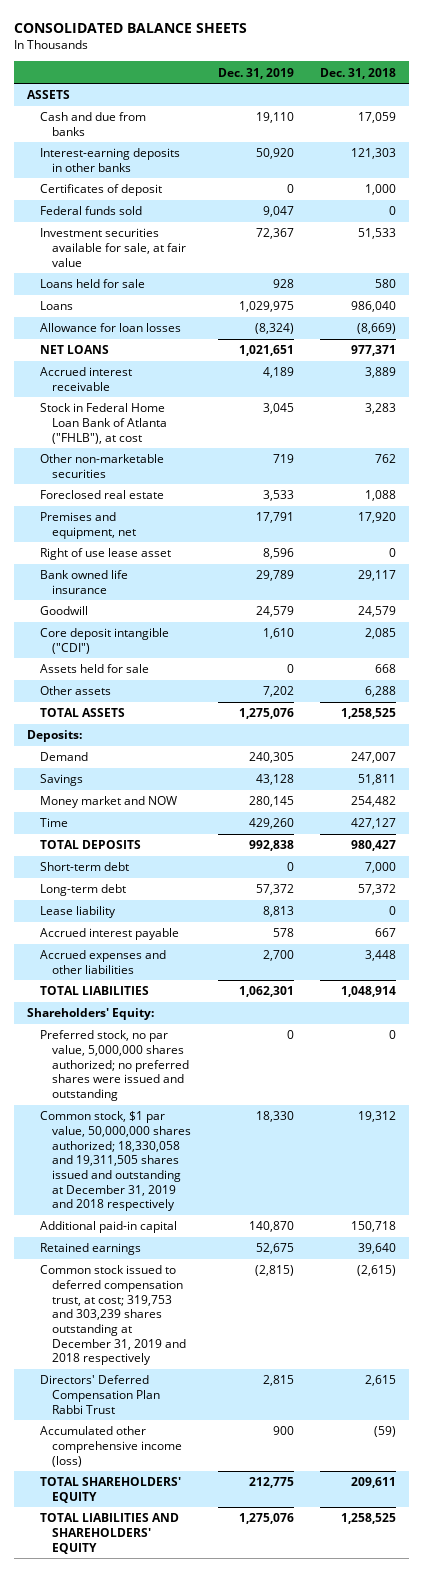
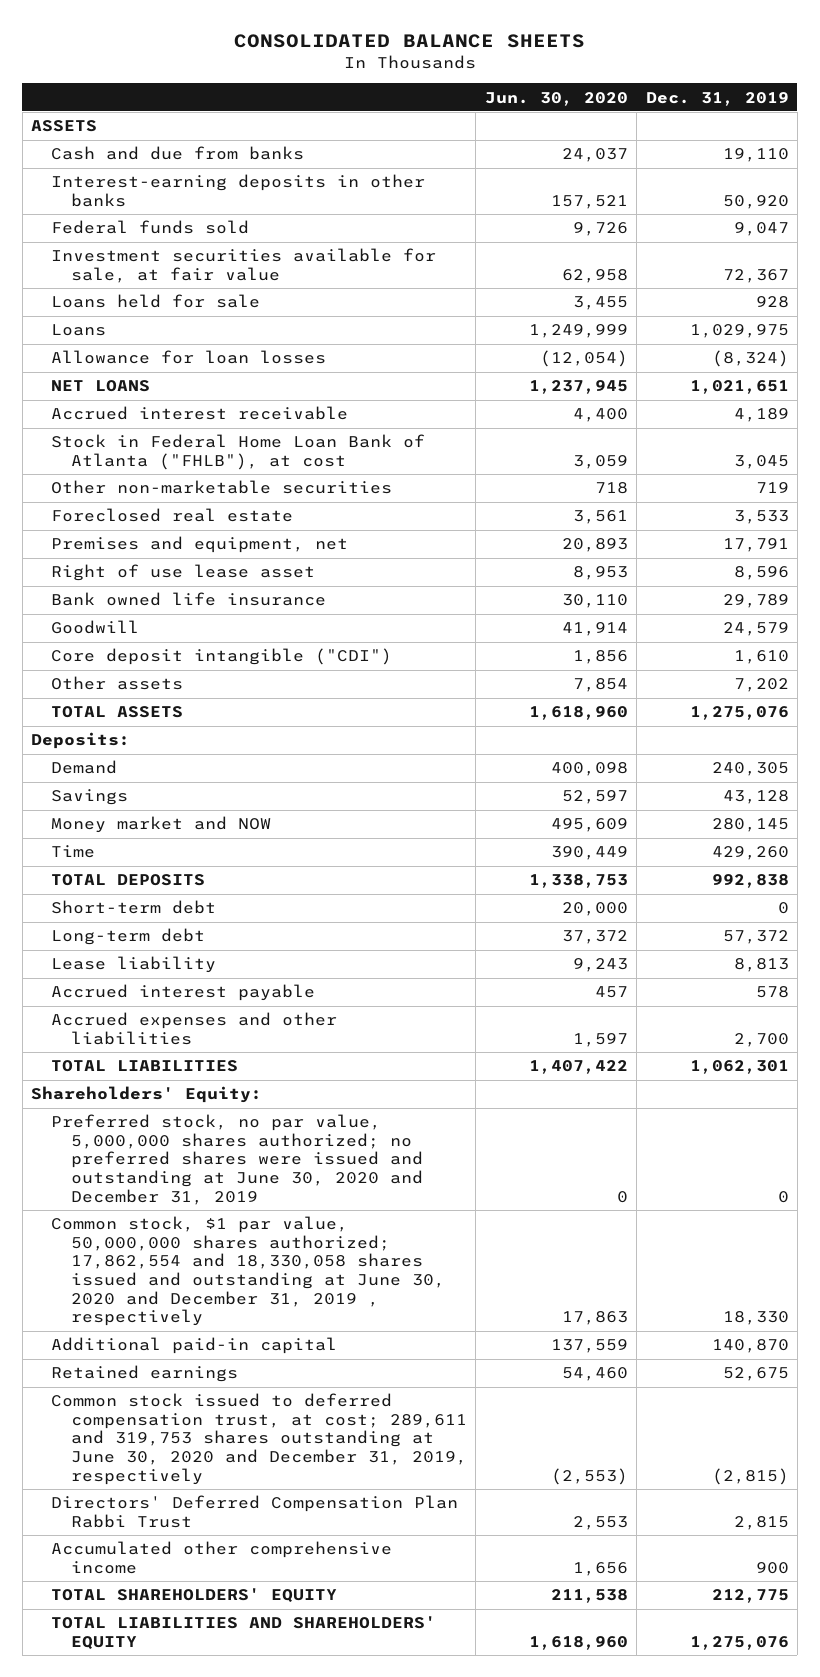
[319,67,396,79] Dec. 31, 2018 -> none
none -> [484,91,628,106] Jun. 30, 2020
[39,184,162,197] Certificates of deposit -> none
[39,664,149,674] Assets held for sale -> none
[39,1030,190,1101] Preferred stock, no par value, 5,000,000 shares authorized; no preferred shares were issued and outstanding -> [51,1114,424,1205] Preferred stock, no par value, 5,000,000 shares authorized; no preferred shares were issued and outstanding at June 30, 2020 and December 31, 2019
[39,1111,192,1212] Common stock, $1 par value, 50,000,000 shares authorized; 18,330,058 and 19,311,505 shares issued and outstanding at December 31, 2019 and 2018 respectively -> [51,1216,446,1327] Common stock, $1 par value, 50,000,000 shares authorized; 17,862,554 and 18,330,058 shares issued and outstanding at June 30, 2020 and December 31, 2019 , respectively
[39,1265,187,1366] Common stock issued to deferred compensation trust, at cost; 319,753 and 303,239 shares outstanding at December 31, 2019 and 2018 respectively -> [51,1393,468,1485] Common stock issued to deferred compensation trust, at cost; 289,611 and 319,753 shares outstanding at June 30, 2020 and December 31, 2019, respectively
[39,1426,183,1467] Accumulated other comprehensive income (loss) -> [51,1541,393,1574] Accumulated other comprehensive income

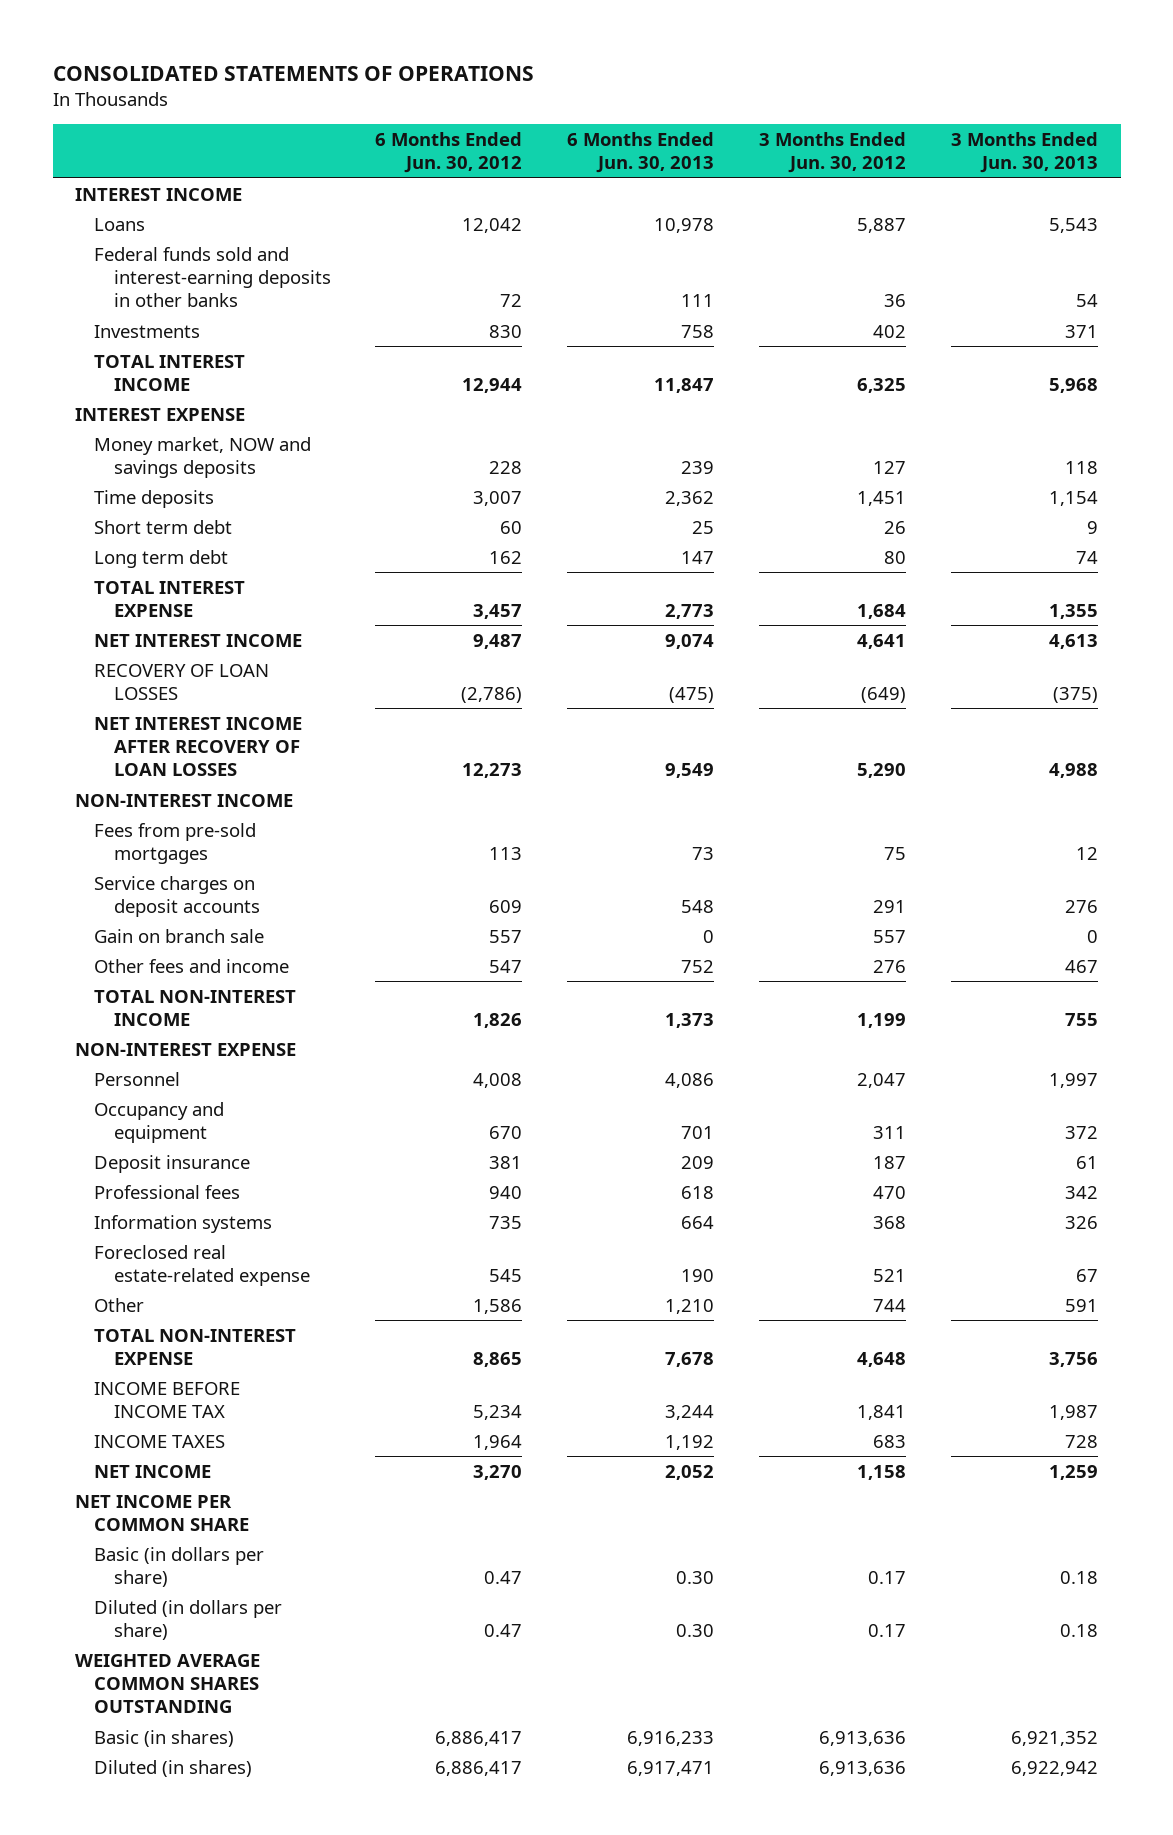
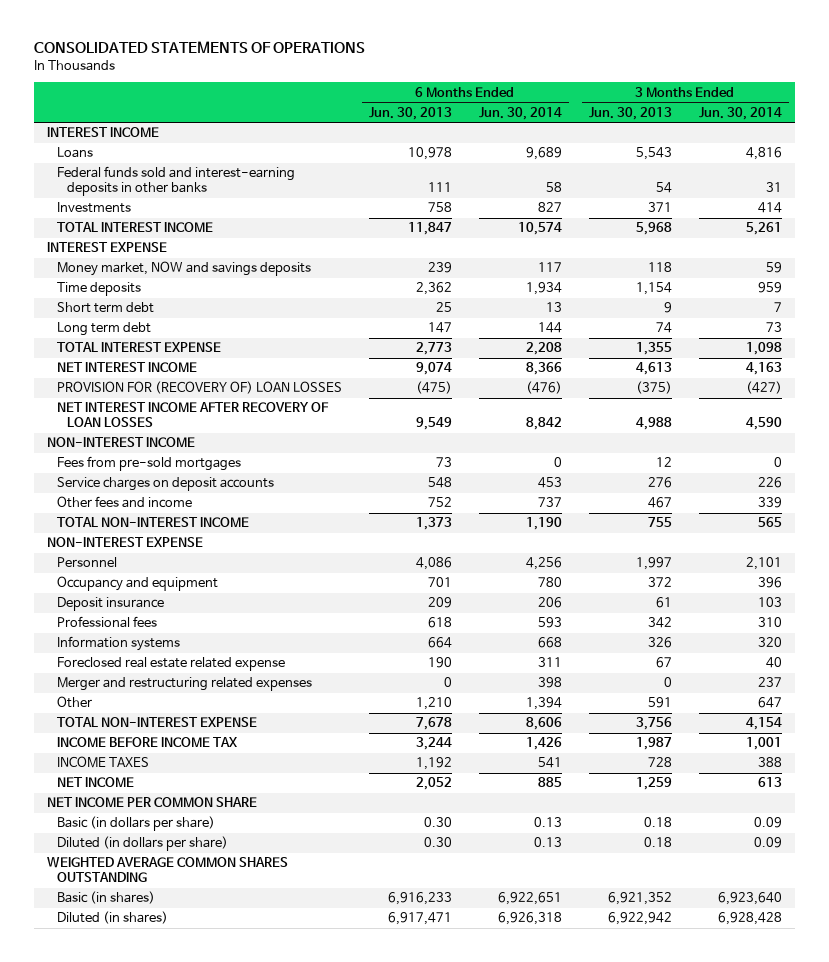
[375,132,523,174] 6 Months Ended Jun. 30, 2012 -> none
[759,132,907,174] 3 Months Ended Jun. 30, 2012 -> none
none -> [478,106,562,120] Jun. 30, 2014
none -> [698,106,782,120] Jun. 30, 2014
[94,663,270,700] RECOVERY OF LOAN LOSSES -> [57,381,343,395] PROVISION FOR (RECOVERY OF) LOAN LOSSES
[94,928,265,943] Gain on branch sale -> none
[94,1244,310,1286] Foreclosed real estate-related expense -> [57,657,286,672] Foreclosed real estate related expense
none -> [57,677,313,692] Merger and restructuring related expenses

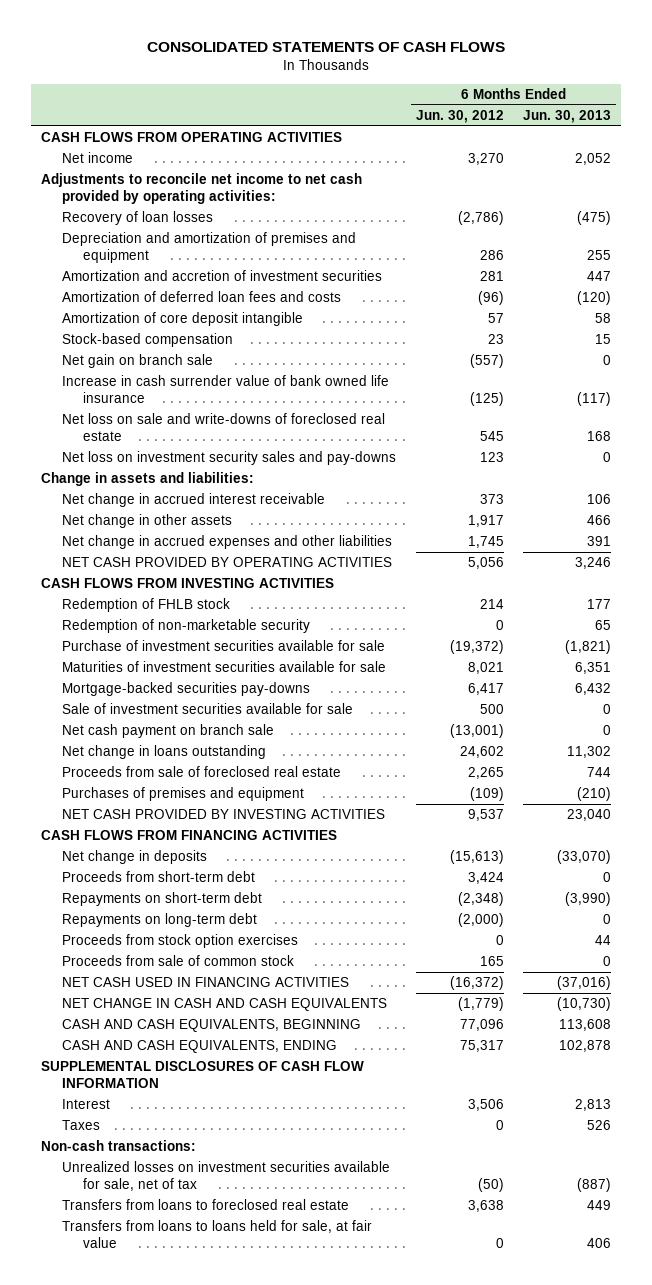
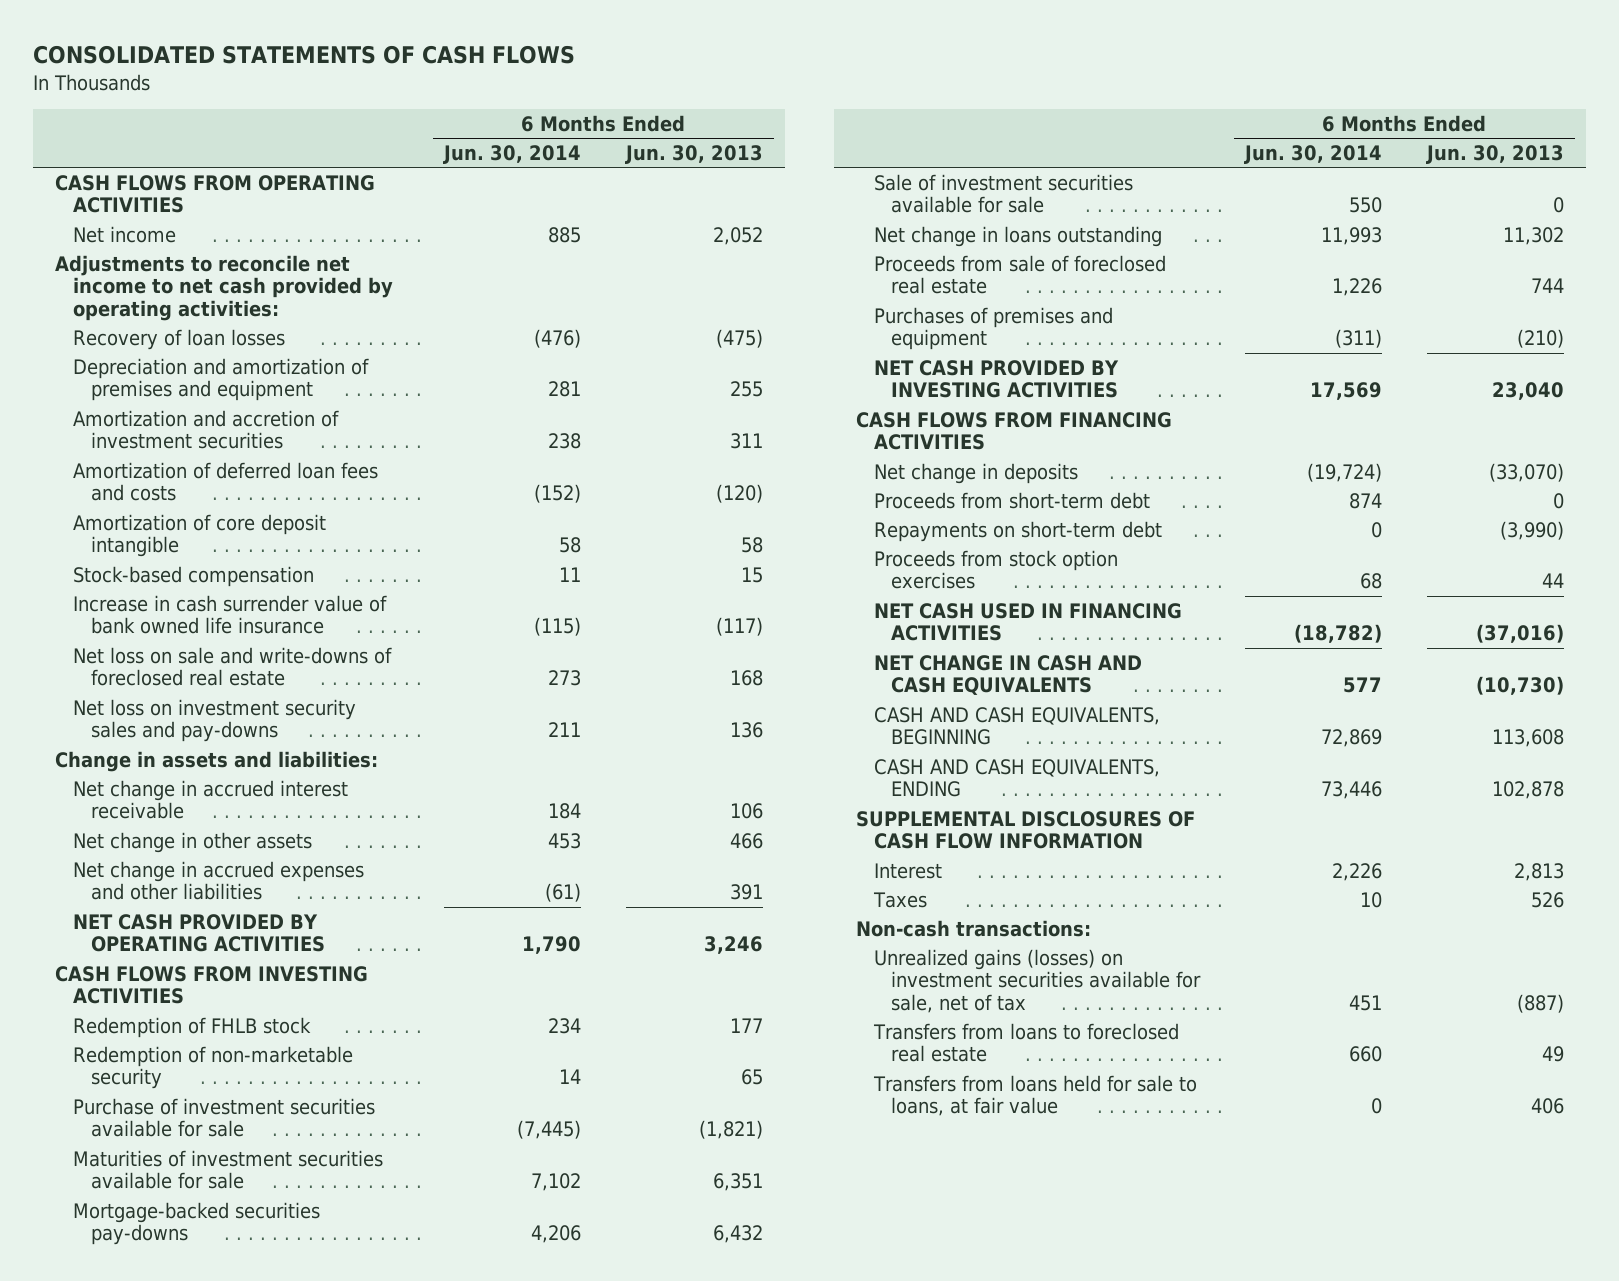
[415,109,504,123] Jun. 30, 2012 -> none
none -> [443,144,582,164] Jun. 30, 2014
[587,271,612,282] 447 -> [729,433,763,450] 311
[61,354,213,369] Net gain on branch sale -> none
[603,452,612,463] 0 -> [729,722,763,739] 136
[61,724,274,739] Net cash payment on branch sale -> none
[61,913,257,928] Repayments on long-term debt -> none
[61,955,294,967] Proceeds from sale of common stock -> none
[61,1161,390,1192] Unrealized losses on investment securities available for sale, net of tax -> [873,948,1202,1013] Unrealized gains (losses) on investment securities available for sale, net of tax
[587,1200,612,1211] 449 -> [1541,1046,1564,1063] 49
[61,1220,372,1249] Transfers from loans to loans held for sale, at fair value -> [872,1074,1197,1117] Transfers from loans held for sale to loans, at fair value

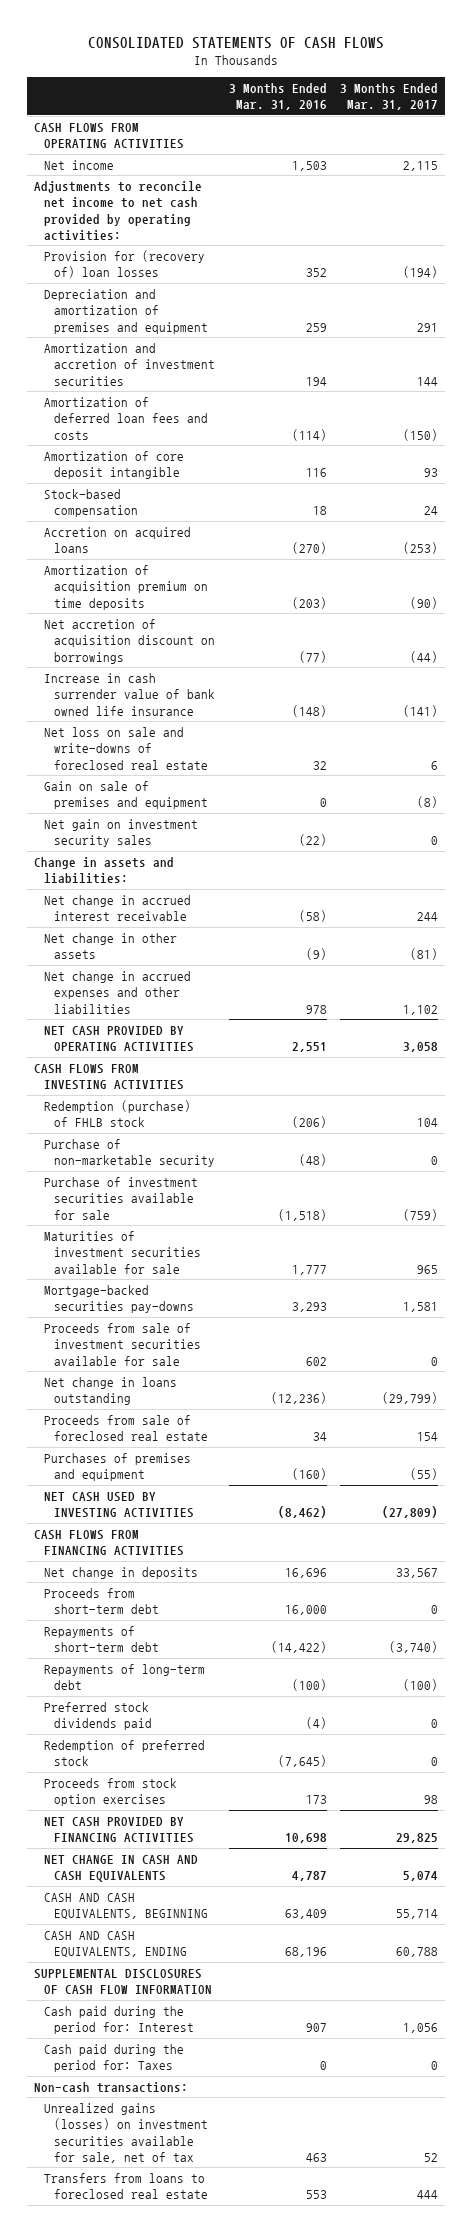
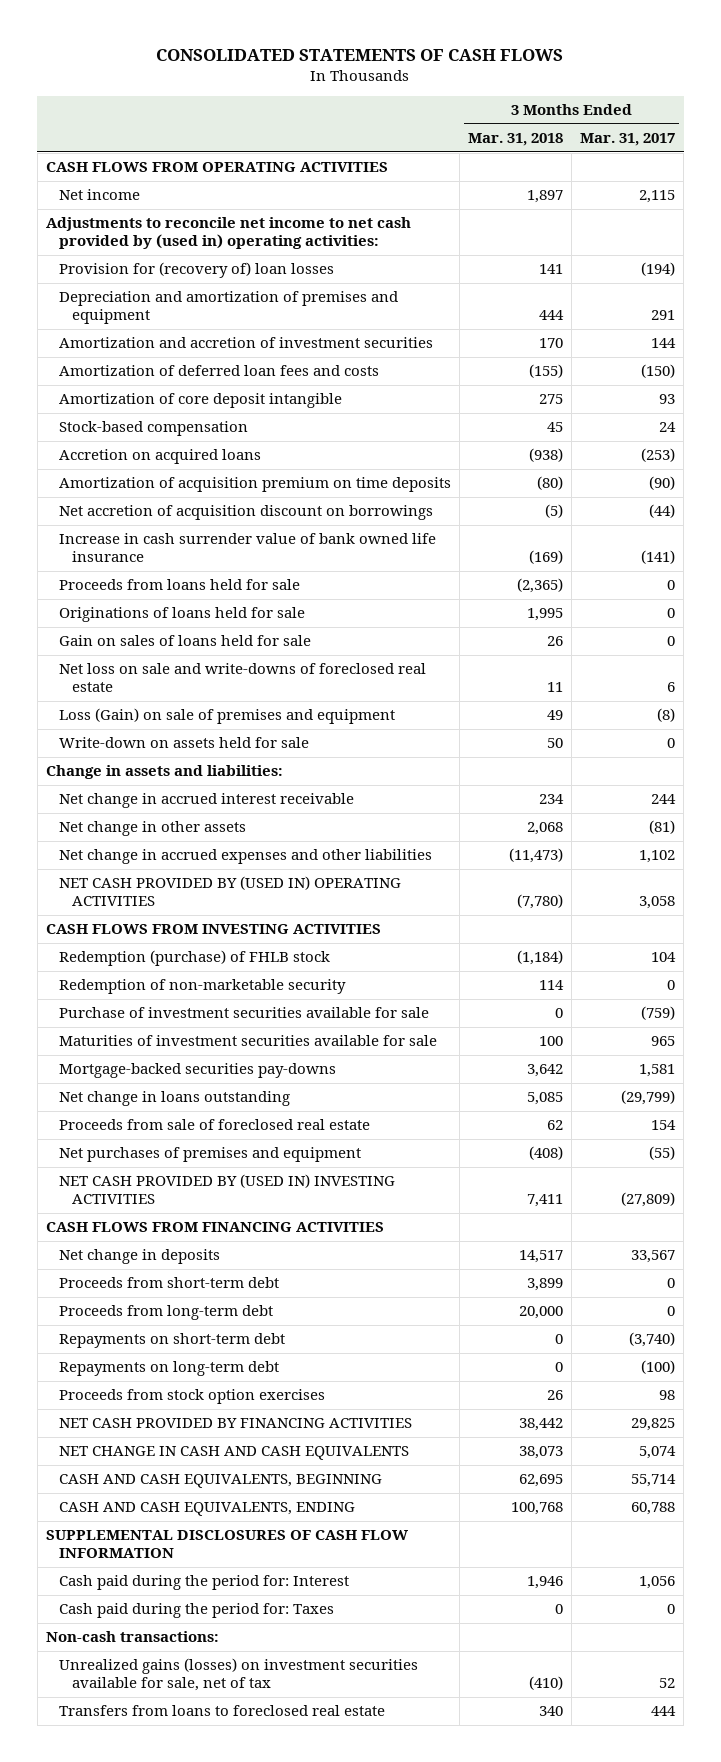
[228,82,327,111] 3 Months Ended Mar. 31, 2016 -> none
none -> [468,133,564,147] Mar. 31, 2018
[33,180,202,242] Adjustments to reconcile net income to net cash provided by operating activities: -> [45,217,411,250] Adjustments to reconcile net income to net cash provided by (used in) operating activities:
none -> [59,579,301,591] Proceeds from loans held for sale
none -> [59,607,306,623] Originations of loans held for sale
none -> [59,635,312,647] Gain on sales of loans held for sale
[43,818,198,848] Net gain on investment security sales -> none
[43,780,208,810] Gain on sale of premises and equipment -> [59,708,396,725] Loss (Gain) on sale of premises and equipment
none -> [59,737,310,749] Write-down on assets held for sale
[43,1025,194,1053] NET CASH PROVIDED BY OPERATING ACTIVITIES -> [59,876,402,907] NET CASH PROVIDED BY (USED IN) OPERATING ACTIVITIES
[43,1138,215,1168] Purchase of non-marketable security -> [59,979,347,995] Redemption of non-marketable security
[43,1322,201,1366] Proceeds from sale of investment securities available for sale -> none
[43,1452,191,1482] Purchases of premises and equipment -> [59,1147,362,1163] Net purchases of premises and equipment
[43,1491,194,1519] NET CASH USED BY INVESTING ACTIVITIES -> [59,1174,396,1205] NET CASH PROVIDED BY (USED IN) INVESTING ACTIVITIES
[43,1701,152,1731] Preferred stock dividends paid -> none
[43,1739,205,1767] Redemption of preferred stock -> none
none -> [59,1305,274,1321] Proceeds from long-term debt
[43,1625,159,1653] Repayments of short-term debt -> [59,1333,286,1349] Repayments on short-term debt
[43,1663,205,1691] Repayments of long-term debt -> [59,1361,280,1377] Repayments on long-term debt

